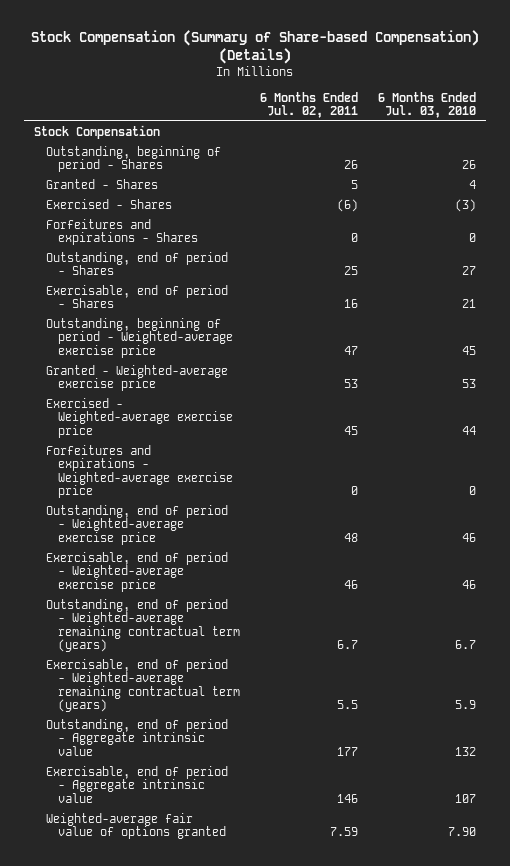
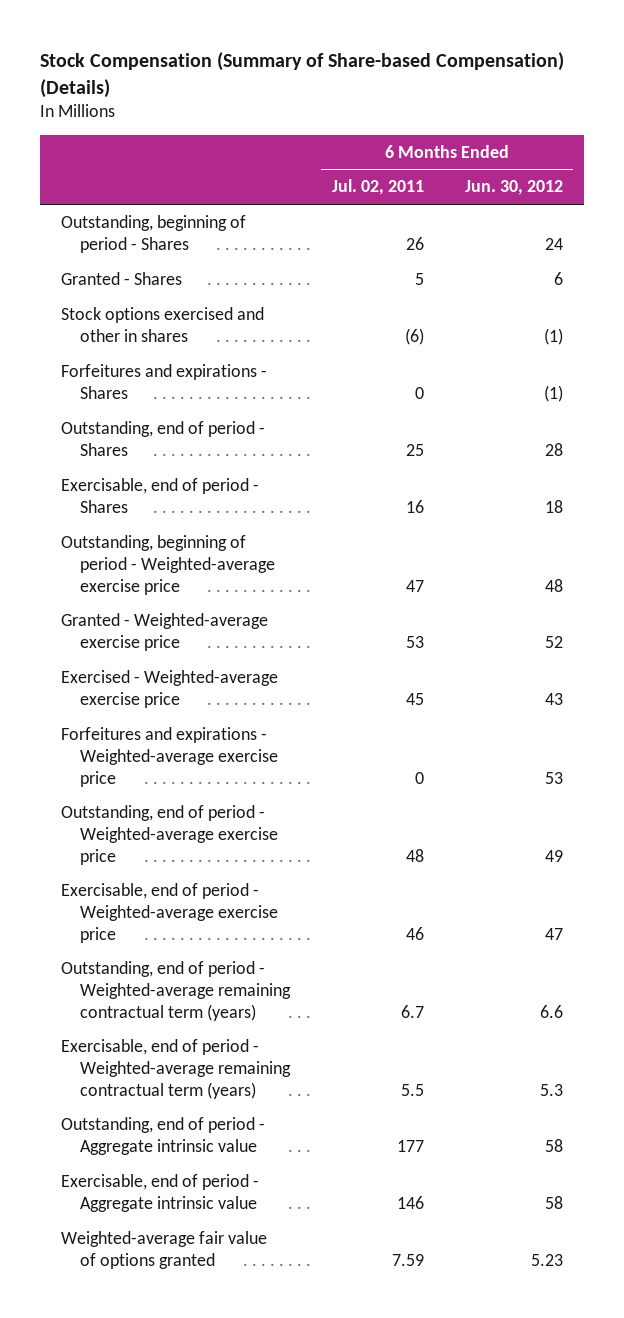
[377,91,476,119] 6 Months Ended Jul. 03, 2010 -> none
none -> [465,180,564,196] Jun. 30, 2012
[33,124,160,139] Stock Compensation -> none
[45,198,172,209] Exercised - Shares -> none
none -> [60,307,264,342] Stock options exercised and other in shares

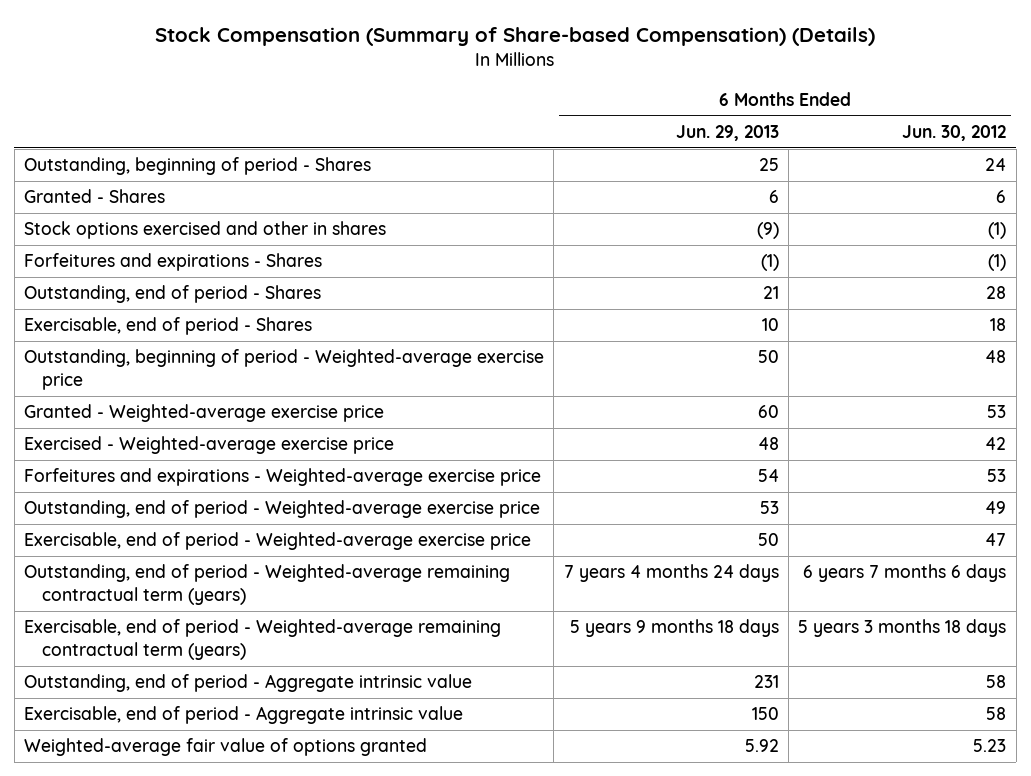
[331,179,424,196] Jul. 02, 2011 -> none
none -> [675,124,779,141] Jun. 29, 2013
[545,635,564,648] 52 -> [987,405,1007,419] 53
[545,692,564,705] 43 -> [985,437,1007,451] 42
[540,1004,564,1018] 6.6 -> [803,564,1007,583] 6 years 7 months 6 days
[540,1083,564,1096] 5.3 -> [798,619,1007,638] 5 years 3 months 18 days

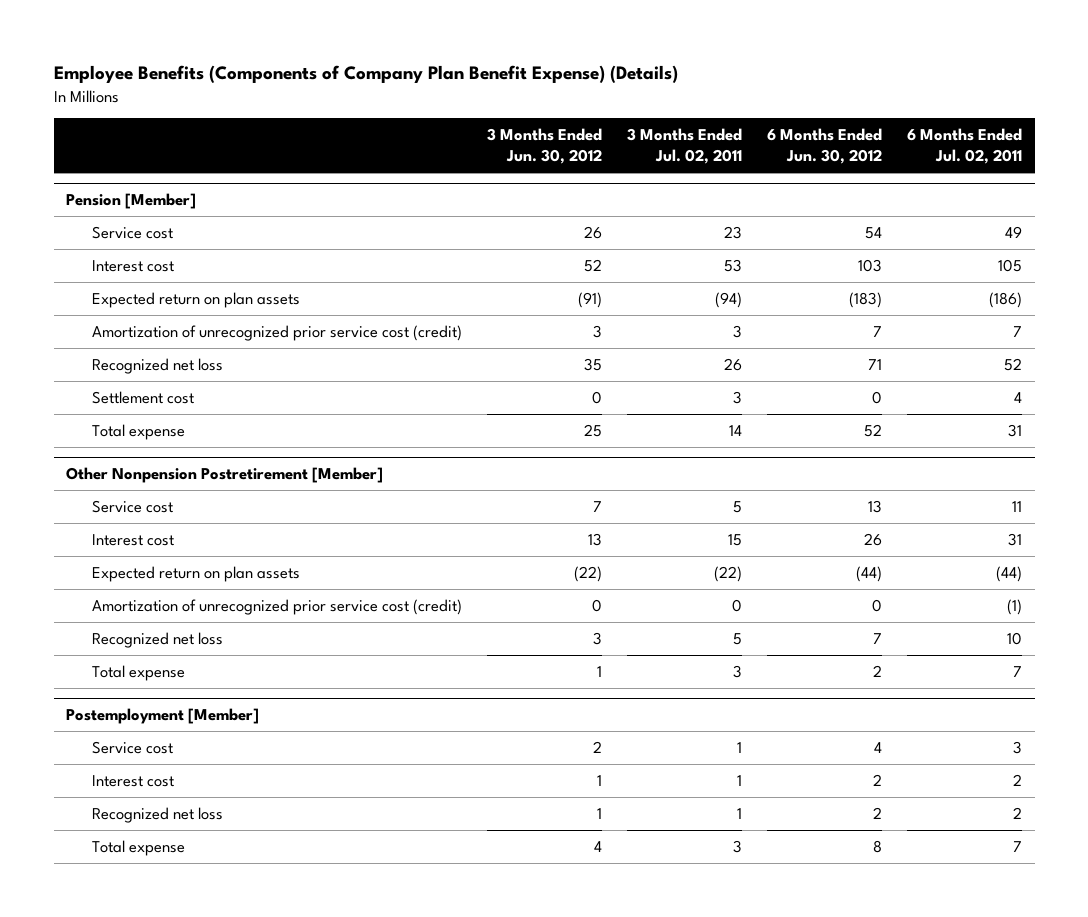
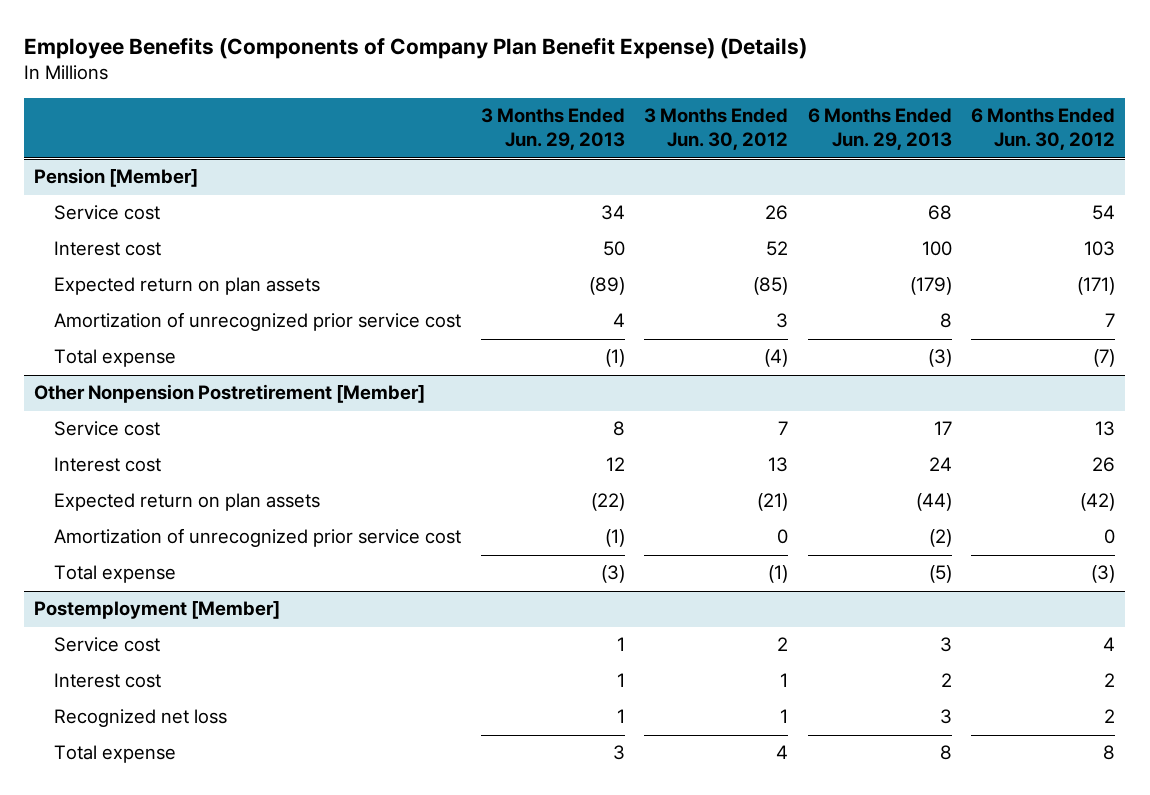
[626,128,742,165] 3 Months Ended Jul. 02, 2011 -> none
[907,128,1023,165] 6 Months Ended Jul. 02, 2011 -> none
none -> [480,108,625,151] 3 Months Ended Jun. 29, 2013
none -> [807,108,952,151] 6 Months Ended Jun. 29, 2013
[91,357,223,374] Recognized net loss -> none
[91,390,194,404] Settlement cost -> none
[577,291,602,308] (91) -> [753,277,789,296] (85)
[848,291,882,308] (183) -> [1077,277,1116,296] (171)
[91,324,462,341] Amortization of unrecognized prior service cost (credit) -> [53,312,461,332] Amortization of unrecognized prior service cost
[583,423,602,437] 25 -> [764,349,789,368] (4)
[863,423,882,437] 52 -> [1093,349,1116,368] (7)
[91,631,223,648] Recognized net loss -> none
[573,565,602,582] (22) -> [757,493,789,512] (21)
[855,565,882,582] (44) -> [1080,493,1116,512] (42)
[91,598,462,615] Amortization of unrecognized prior service cost (credit) -> [53,528,461,548] Amortization of unrecognized prior service cost
[596,665,602,677] 1 -> [768,565,789,584] (1)
[872,664,882,677] 2 -> [1091,565,1116,584] (3)

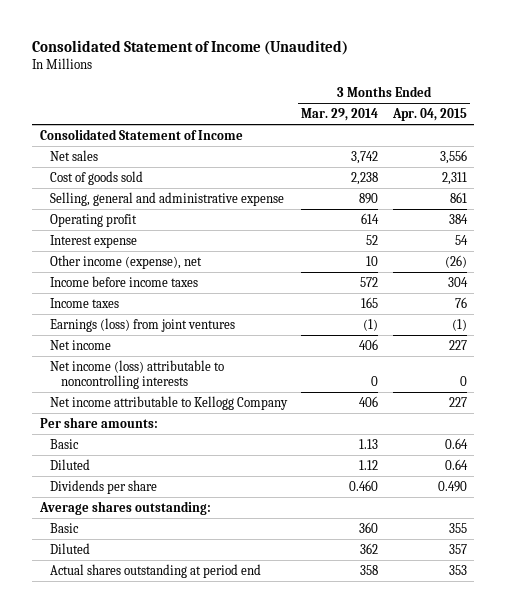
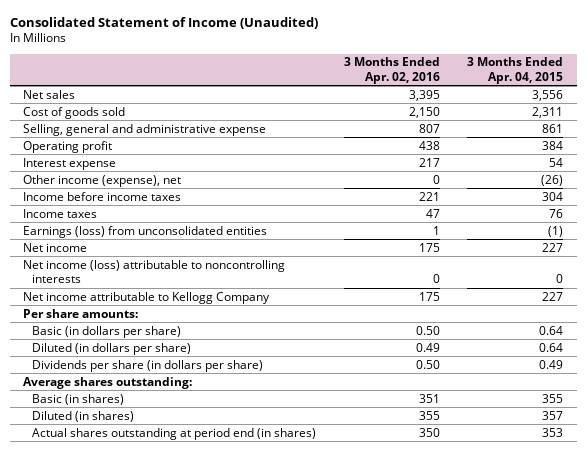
[301,107,379,121] Mar. 29, 2014 -> none
none -> [343,57,440,84] 3 Months Ended Apr. 02, 2016
[39,128,243,140] Consolidated Statement of Income -> none
[50,317,236,332] Earnings (loss) from joint ventures -> [23,225,268,238] Earnings (loss) from unconsolidated entities
[50,438,80,449] Basic -> [32,325,182,338] Basic (in dollars per share)
[50,458,91,470] Diluted -> [32,342,192,355] Diluted (in dollars per share)
[50,479,158,494] Dividends per share -> [32,359,264,372] Dividends per share (in dollars per share)
[437,480,467,492] 0.490 -> [539,359,564,369] 0.49
[50,522,80,533] Basic -> [32,393,125,405] Basic (in shares)
[50,542,91,554] Diluted -> [32,410,135,422] Diluted (in shares)
[50,563,262,578] Actual shares outstanding at period end -> [32,427,317,440] Actual shares outstanding at period end (in shares)

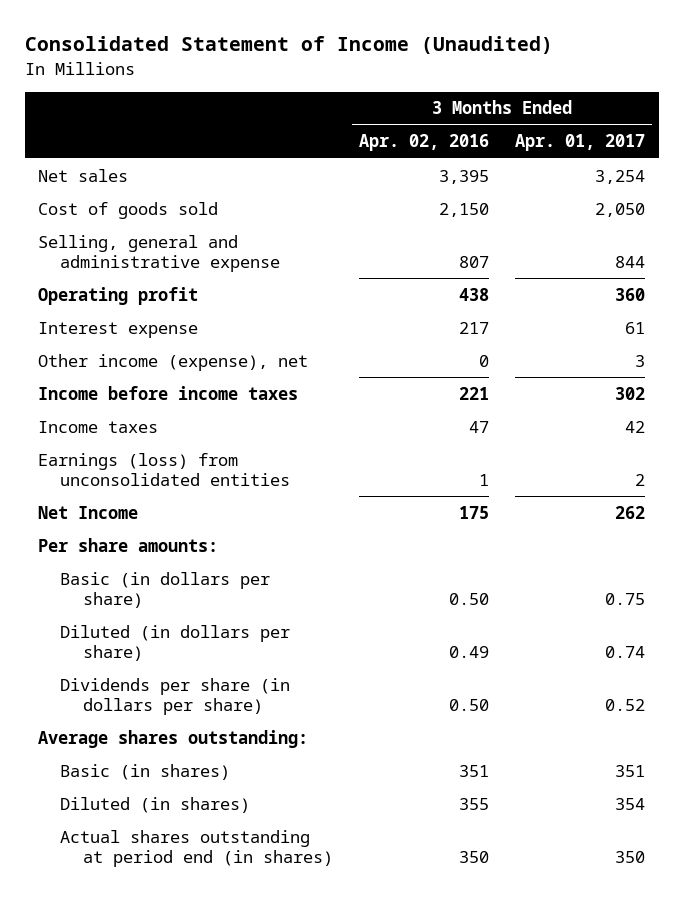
[467,57,564,84] 3 Months Ended Apr. 04, 2015 -> none
none -> [515,134,646,152] Apr. 01, 2017
[23,242,88,252] Net income -> none
[23,259,286,283] Net income (loss) attributable to noncontrolling interests -> none
[23,291,271,304] Net income attributable to Kellogg Company -> [38,505,139,519] Net Income

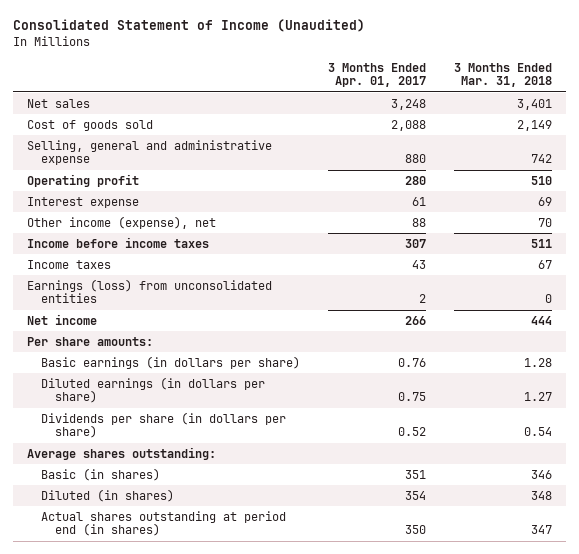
[358,134,489,152] Apr. 02, 2016 -> none
none -> [454,62,553,87] 3 Months Ended Mar. 31, 2018
[595,169,646,184] 3,254 -> [391,98,427,110] 3,248
[595,202,646,217] 2,050 -> [391,119,427,131] 2,088
[615,255,646,268] 844 -> [405,154,427,164] 880
[615,287,646,301] 360 -> [405,175,427,185] 280
[635,354,646,367] 3 -> [412,217,427,227] 88
[615,386,646,400] 302 -> [405,238,427,248] 307
[625,420,646,433] 42 -> [412,259,427,269] 43
[38,505,139,519] Net Income -> [26,313,97,325] Net income
[615,505,646,519] 262 -> [405,315,427,325] 266
[60,571,271,608] Basic (in dollars per share) -> [41,355,301,369] Basic earnings (in dollars per share)
[605,592,646,605] 0.75 -> [398,357,427,367] 0.76
[60,624,291,661] Diluted (in dollars per share) -> [41,376,266,404] Diluted earnings (in dollars per share)
[605,645,646,658] 0.74 -> [398,392,427,402] 0.75

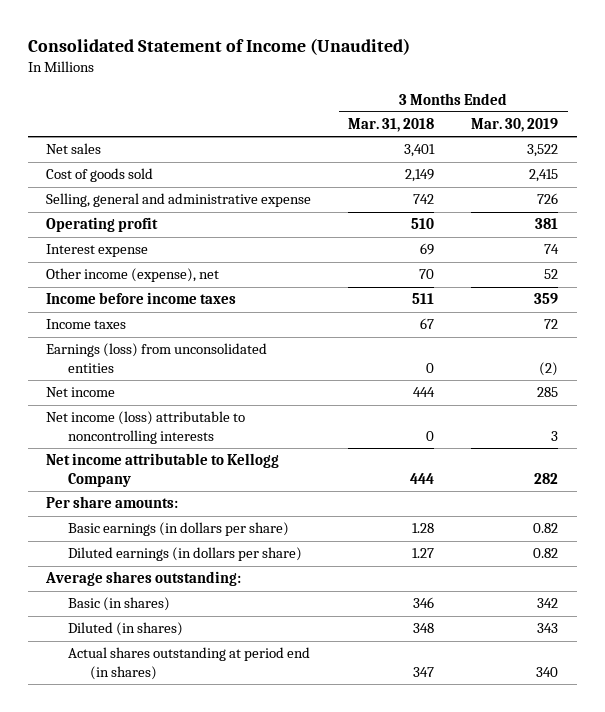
[328,62,427,87] 3 Months Ended Apr. 01, 2017 -> none
none -> [471,118,559,133] Mar. 30, 2019
none -> [46,411,246,444] Net income (loss) attributable to noncontrolling interests
none -> [46,453,280,487] Net income attributable to Kellogg Company
[41,411,287,439] Dividends per share (in dollars per share) -> none

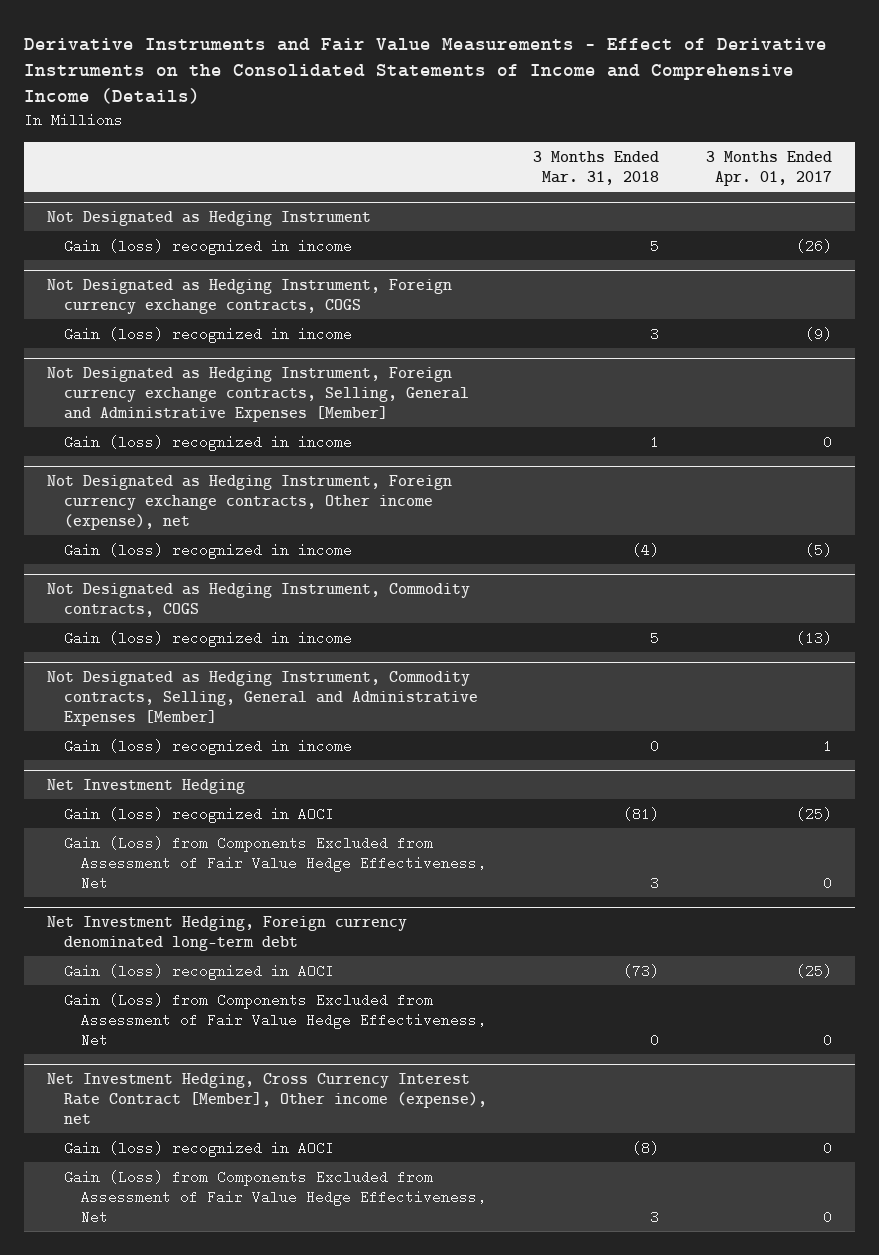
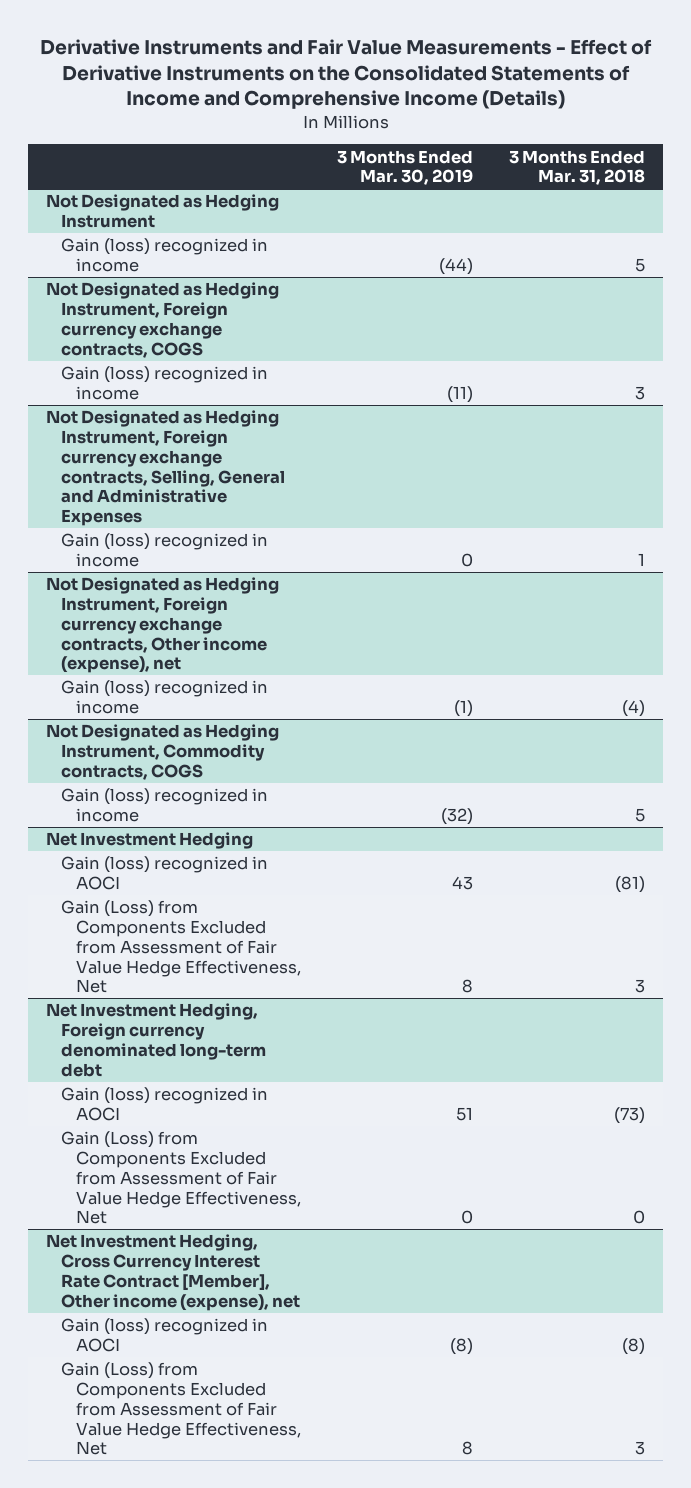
[705,150,832,186] 3 Months Ended Apr. 01, 2017 -> none
none -> [337,149,474,186] 3 Months Ended Mar. 30, 2019
[46,366,469,422] Not Designated as Hedging Instrument, Foreign currency exchange contracts, Selling, General and Administrative Expenses [Member] -> [46,410,286,527] Not Designated as Hedging Instrument, Foreign currency exchange contracts, Selling, General and Administrative Expenses
[46,670,478,726] Not Designated as Hedging Instrument, Commodity contracts, Selling, General and Administrative Expenses [Member] -> none
[63,738,352,755] Gain (loss) recognized in income -> none

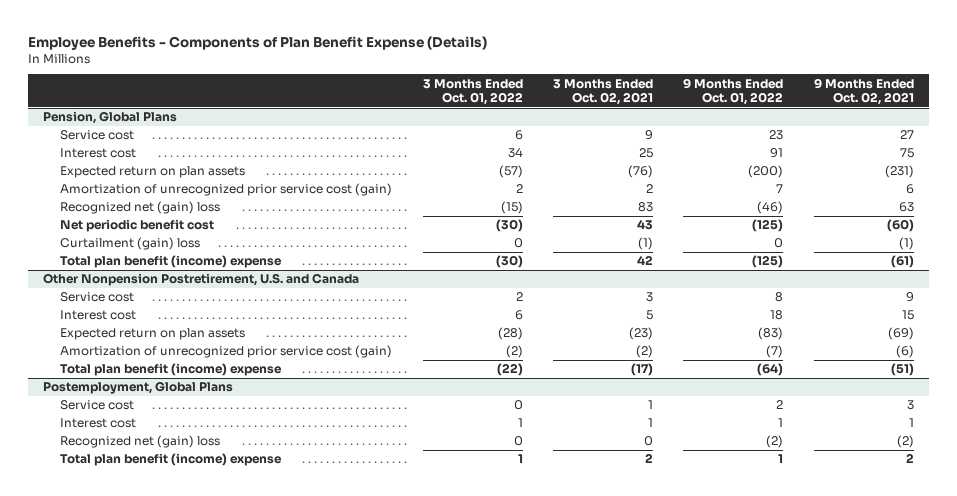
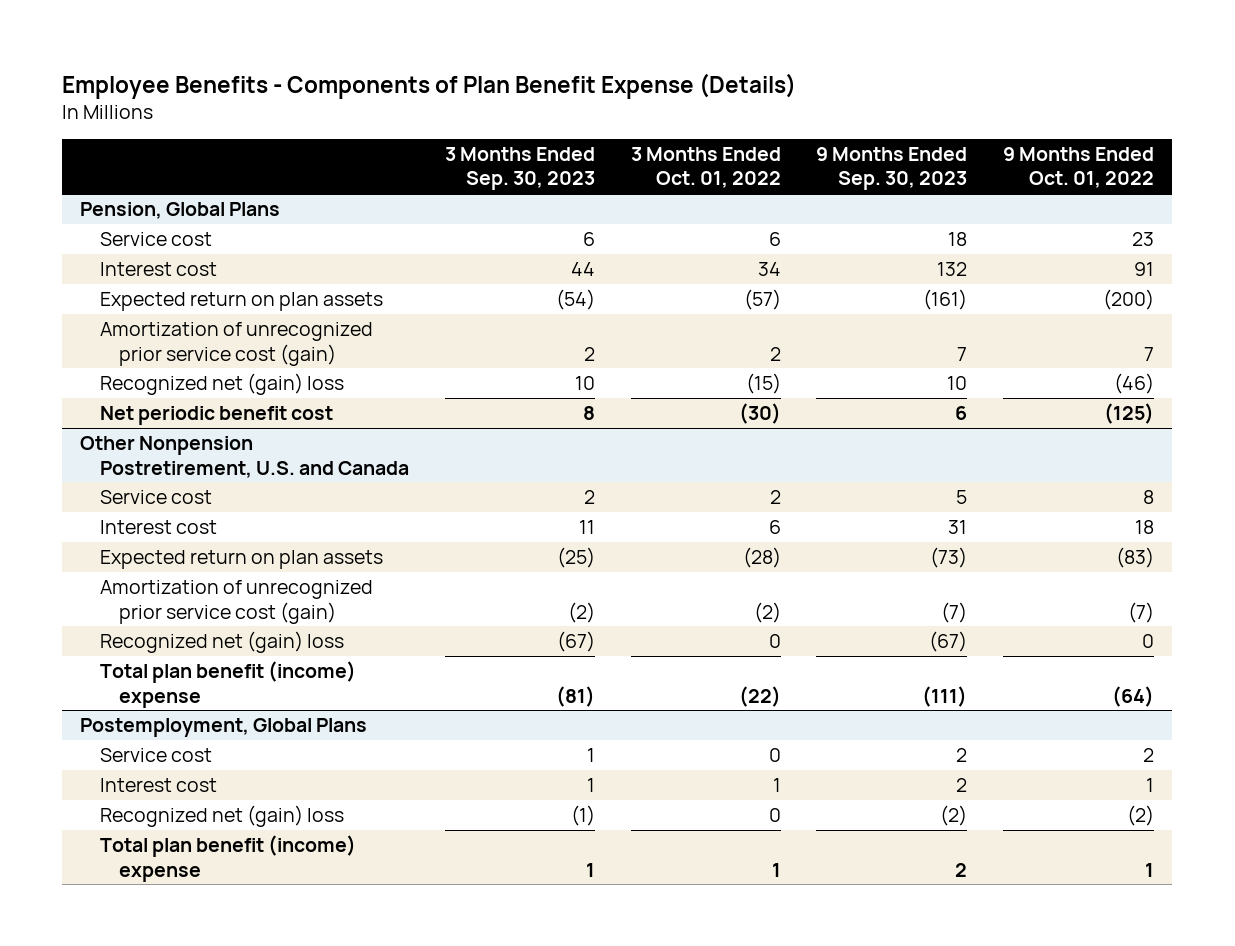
[552,78,653,106] 3 Months Ended Oct. 02, 2021 -> none
[813,77,914,106] 9 Months Ended Oct. 02, 2021 -> none
none -> [444,146,595,191] 3 Months Ended Sep. 30, 2023
none -> [816,146,968,191] 9 Months Ended Sep. 30, 2023
[60,237,201,251] Curtailment (gain) loss -> none
[60,255,283,269] Total plan benefit (income) expense -> none
none -> [99,630,344,653] Recognized net (gain) loss

